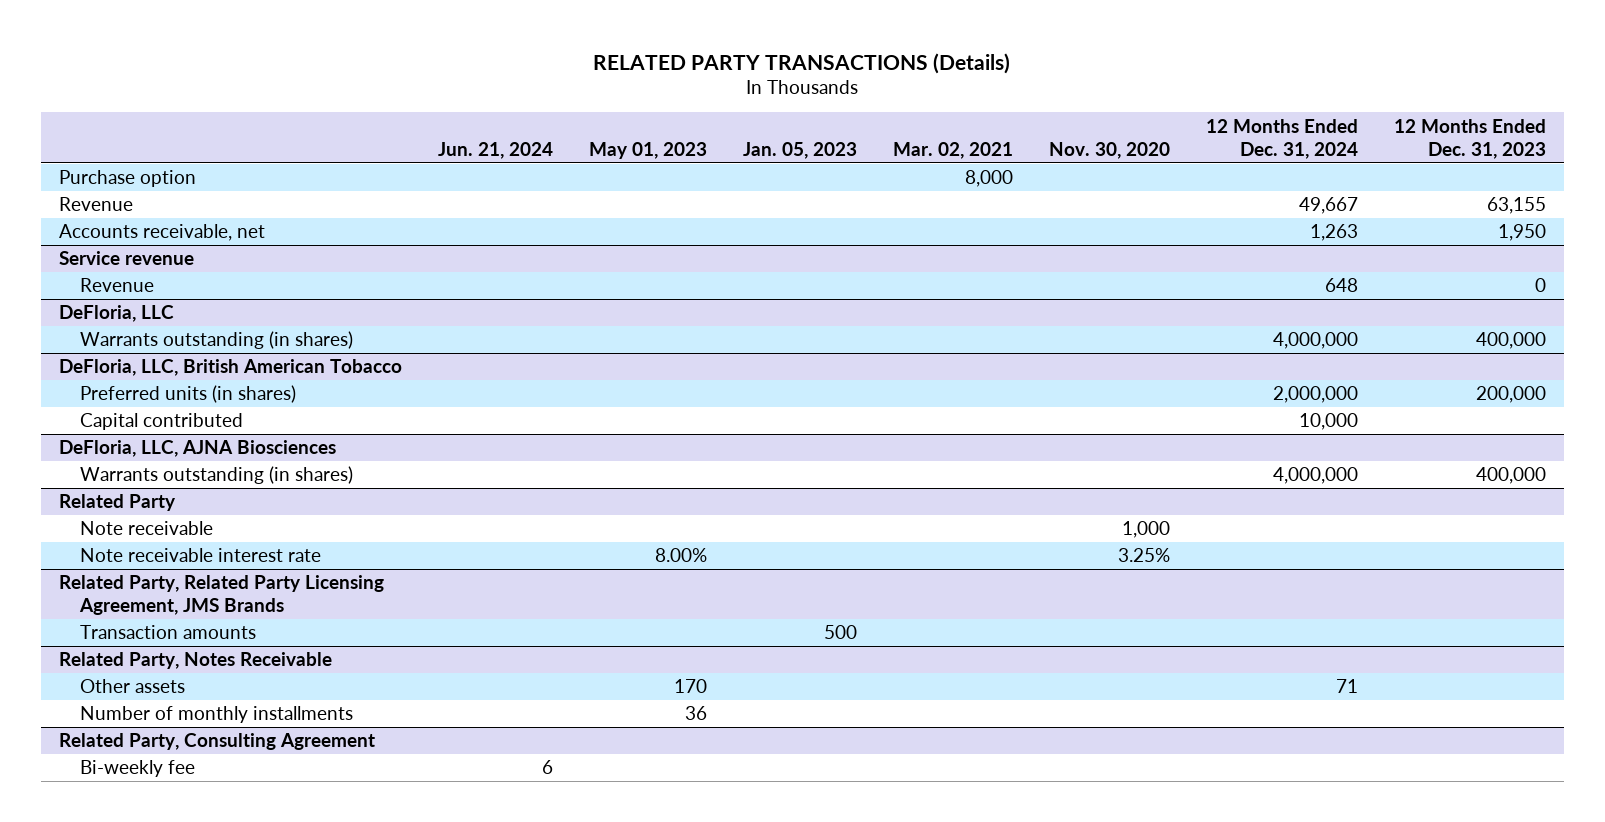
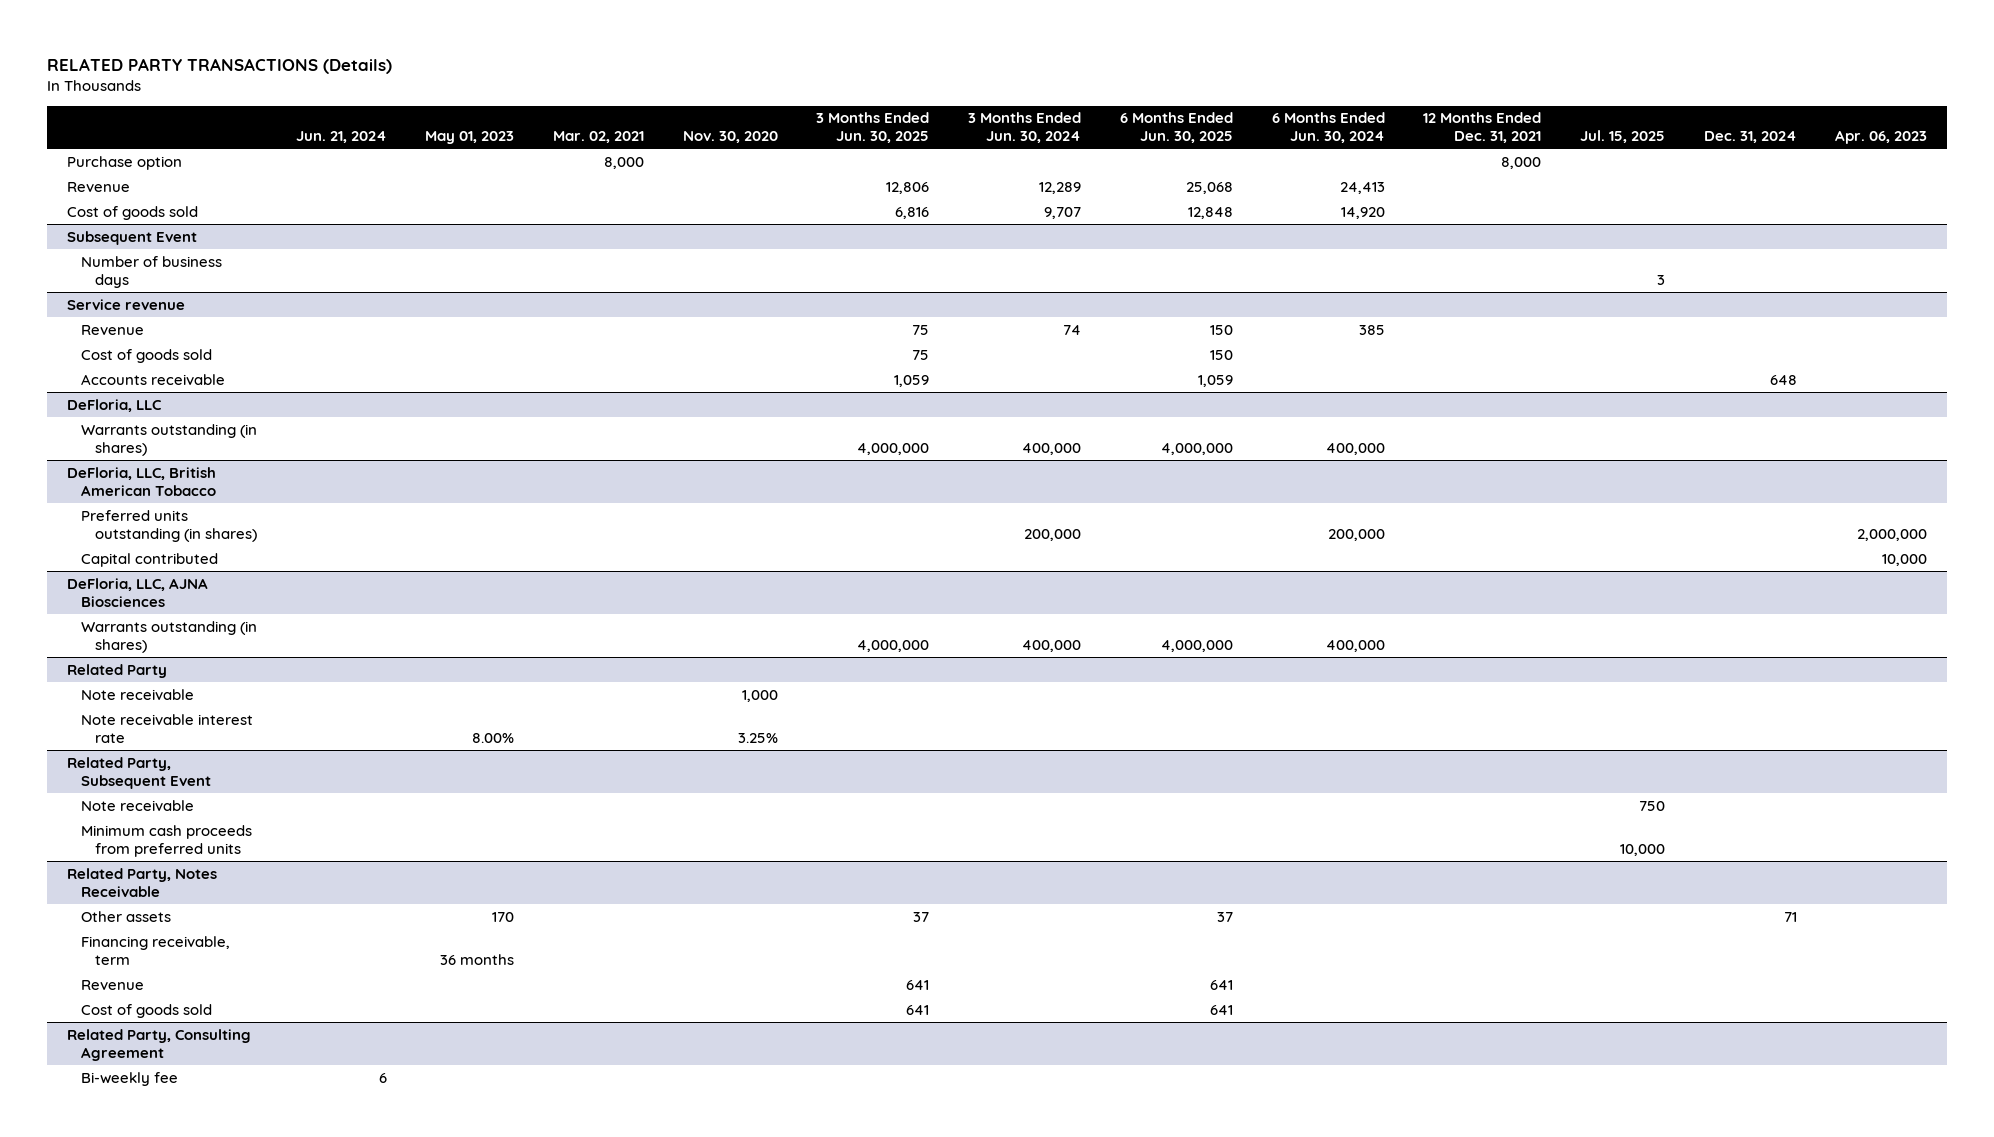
[742,141,857,159] Jan. 05, 2023 -> none
[1205,118,1358,159] 12 Months Ended Dec. 31, 2024 -> none
[1393,118,1546,159] 12 Months Ended Dec. 31, 2023 -> none
none -> [816,112,930,144] 3 Months Ended Jun. 30, 2025
none -> [968,112,1082,144] 3 Months Ended Jun. 30, 2024
none -> [1119,112,1233,144] 6 Months Ended Jun. 30, 2025
none -> [1271,112,1385,144] 6 Months Ended Jun. 30, 2024
none -> [1423,112,1542,144] 12 Months Ended Dec. 31, 2021
none -> [1579,130,1665,144] Jul. 15, 2025
none -> [1703,131,1797,144] Dec. 31, 2024
none -> [1835,130,1928,145] Apr. 06, 2023
[59,224,266,242] Accounts receivable, net -> none
none -> [66,205,198,220] Cost of goods sold
none -> [66,230,197,245] Subsequent Event
none -> [80,255,222,288] Number of business days
none -> [80,348,212,363] Cost of goods sold
none -> [80,373,225,385] Accounts receivable
[79,385,296,404] Preferred units (in shares) -> [80,509,258,542] Preferred units outstanding (in shares)
[59,575,385,616] Related Party, Related Party Licensing Agreement, JMS Brands -> none
[79,625,256,640] Transaction amounts -> none
none -> [66,756,211,789] Related Party, Subsequent Event
none -> [80,799,194,811] Note receivable
none -> [80,824,252,857] Minimum cash proceeds from preferred units
[79,706,353,724] Number of monthly installments -> none
none -> [80,935,230,965] Financing receivable, term
none -> [80,979,144,990] Revenue
none -> [80,1003,212,1018] Cost of goods sold

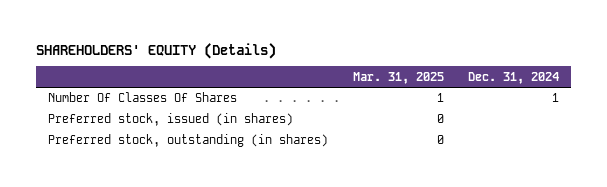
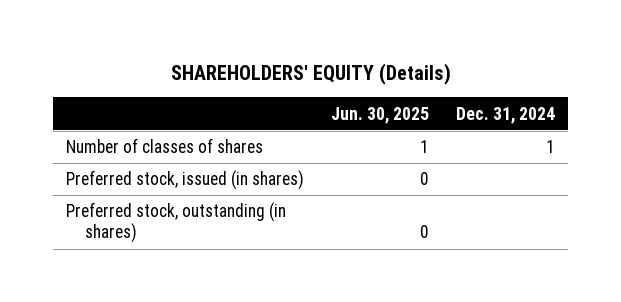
[352,71,444,84] Mar. 31, 2025 -> none
none -> [331,106,430,124] Jun. 30, 2025
[48,92,238,103] Number Of Classes Of Shares -> [66,138,264,154] Number of classes of shares

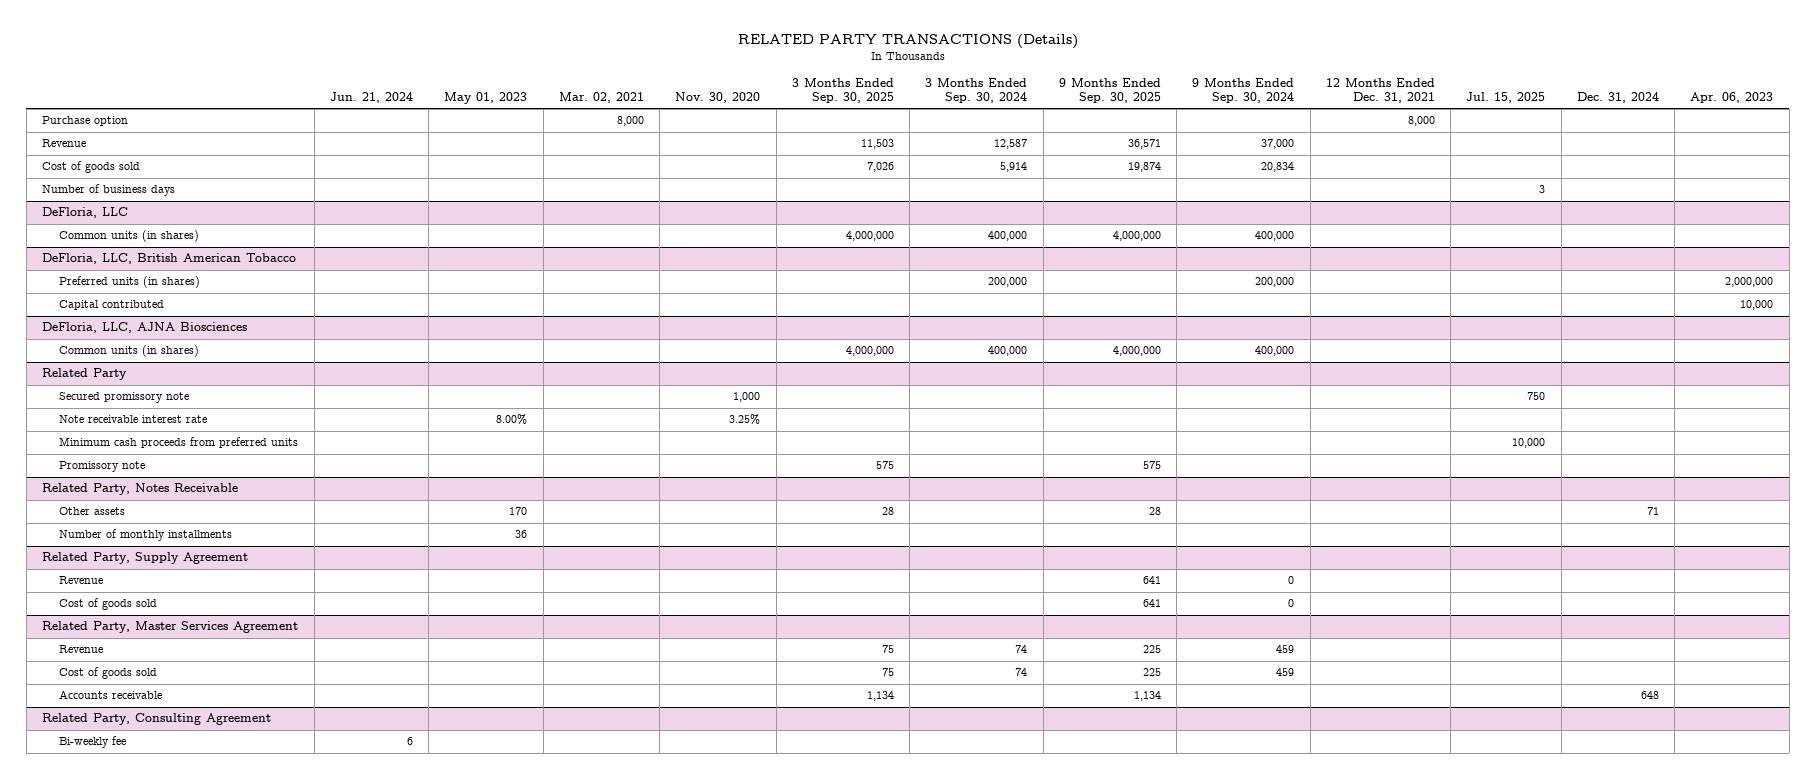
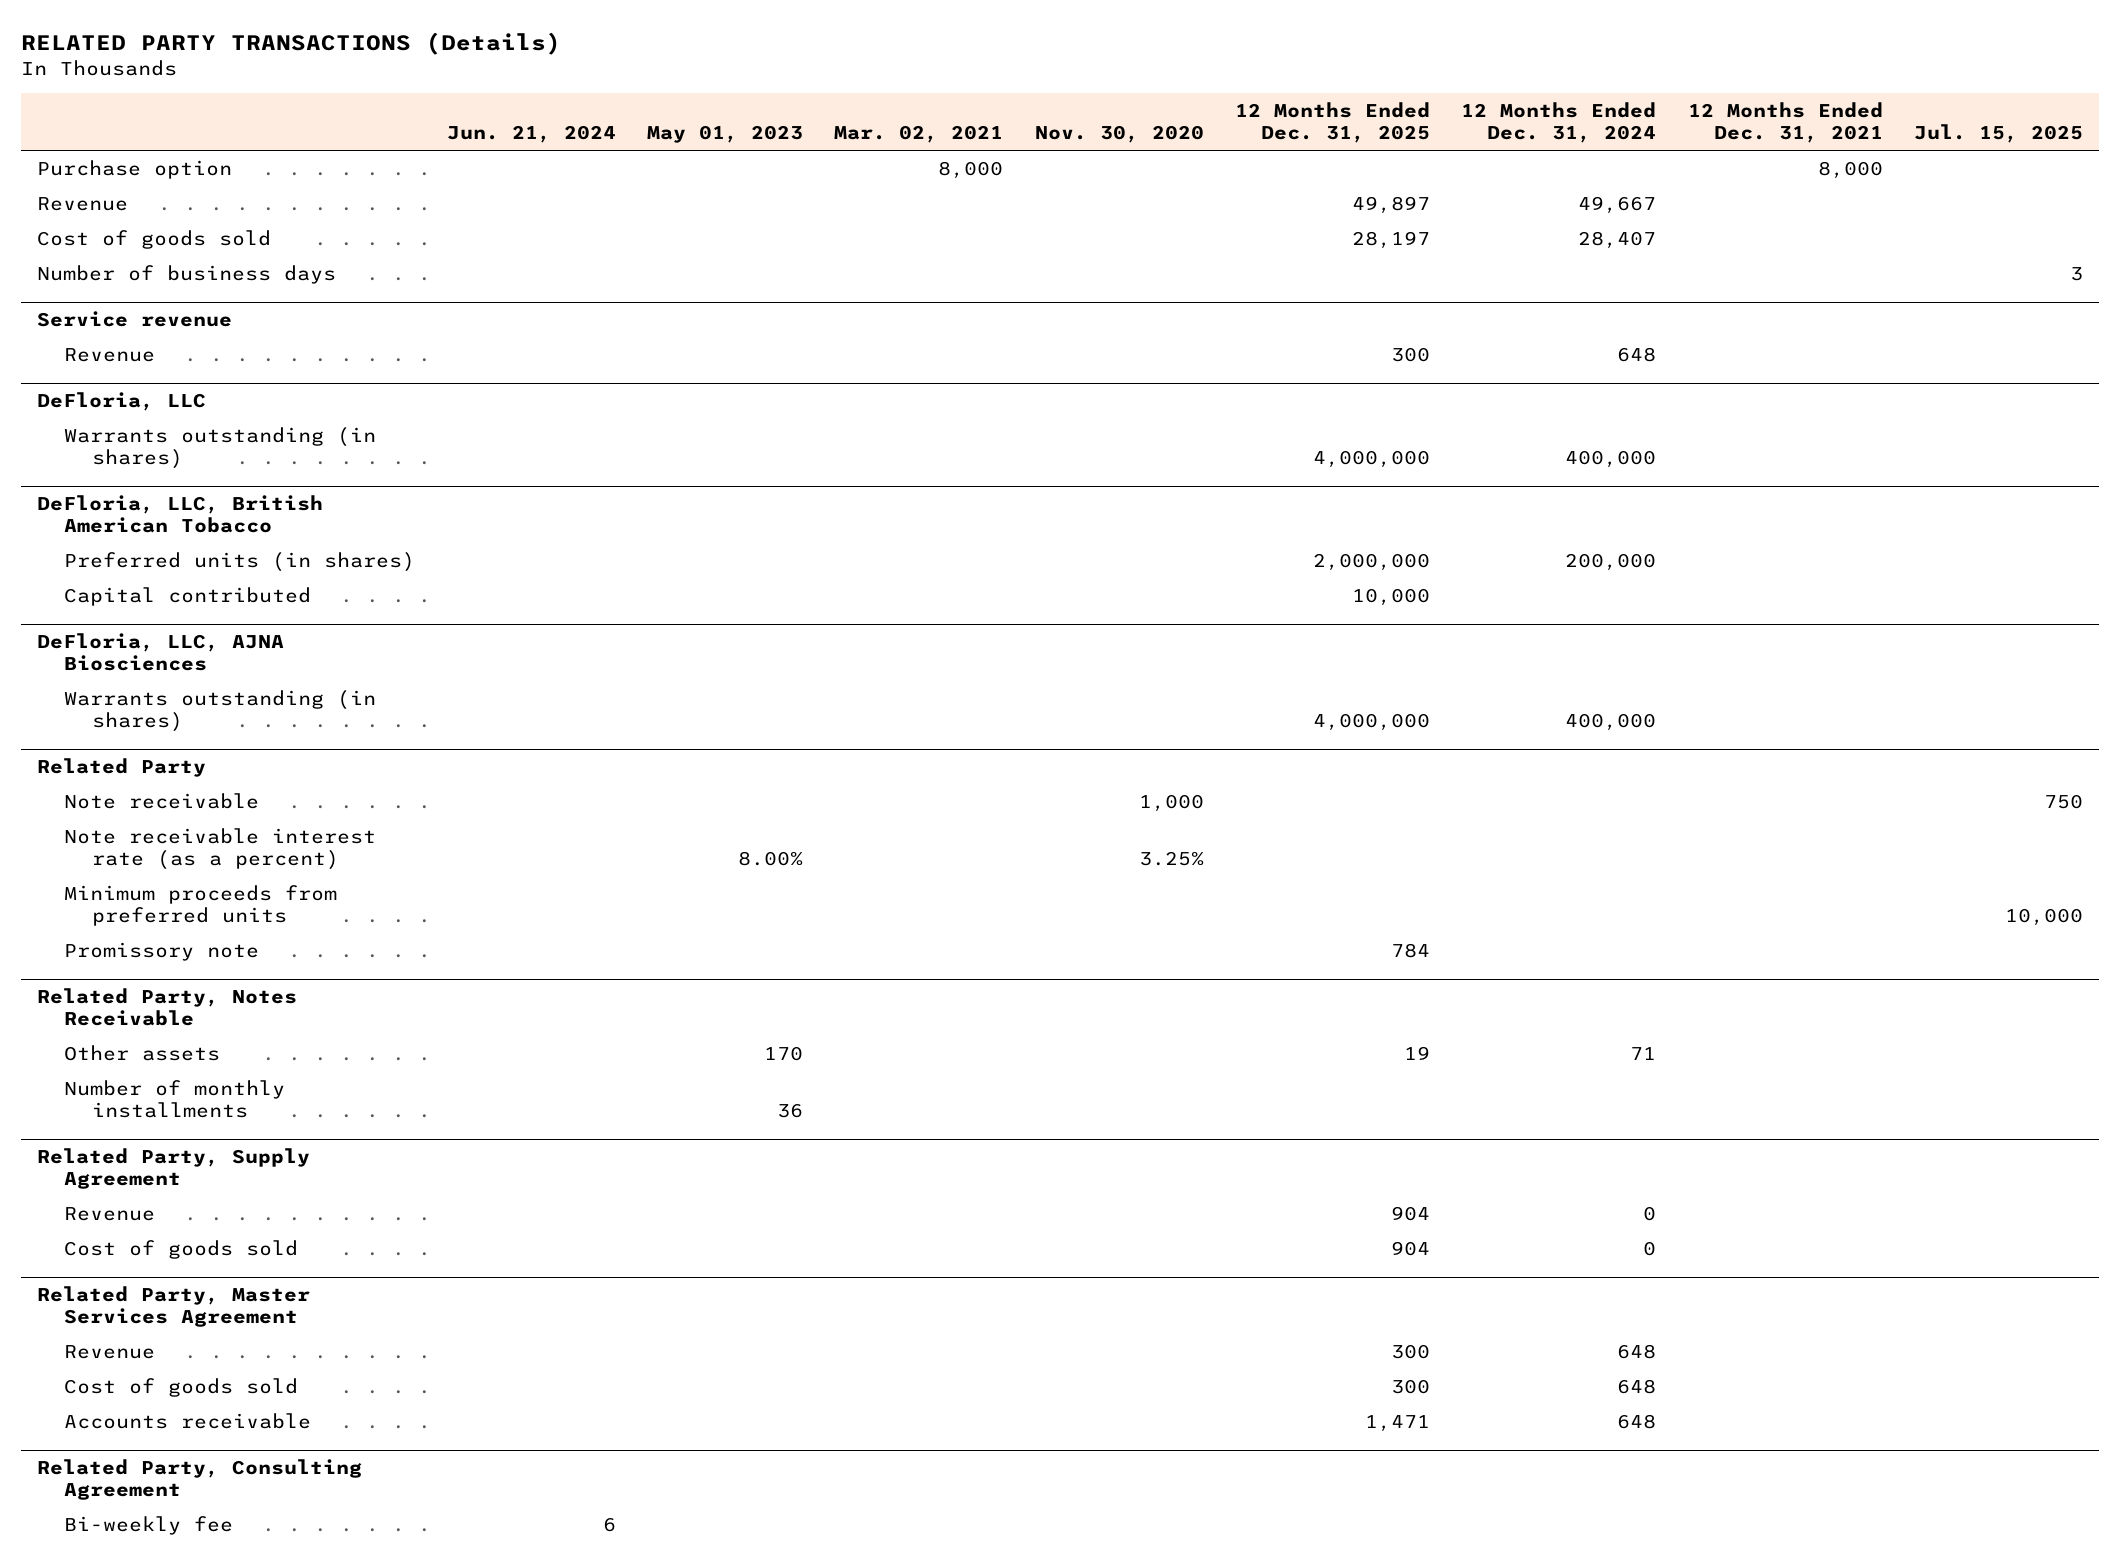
[791,78,894,104] 3 Months Ended Sep. 30, 2025 -> none
[925,78,1028,104] 3 Months Ended Sep. 30, 2024 -> none
[1058,78,1161,104] 9 Months Ended Sep. 30, 2025 -> none
[1192,78,1295,104] 9 Months Ended Sep. 30, 2024 -> none
[1576,92,1659,104] Dec. 31, 2024 -> none
[1690,92,1774,104] Apr. 06, 2023 -> none
none -> [1234,101,1430,144] 12 Months Ended Dec. 31, 2025
none -> [1461,101,1657,144] 12 Months Ended Dec. 31, 2024
none -> [36,311,232,328] Service revenue
none -> [64,347,156,362] Revenue
[59,230,200,243] Common units (in shares) -> [64,426,377,470] Warrants outstanding (in shares)
[59,345,200,358] Common units (in shares) -> [64,689,377,733] Warrants outstanding (in shares)
[59,392,190,404] Secured promissory note -> [64,792,260,809] Note receivable
[59,415,208,424] Note receivable interest rate -> [64,827,377,871] Note receivable interest rate (as a percent)
[59,437,299,449] Minimum cash proceeds from preferred units -> [64,884,338,927] Minimum proceeds from preferred units

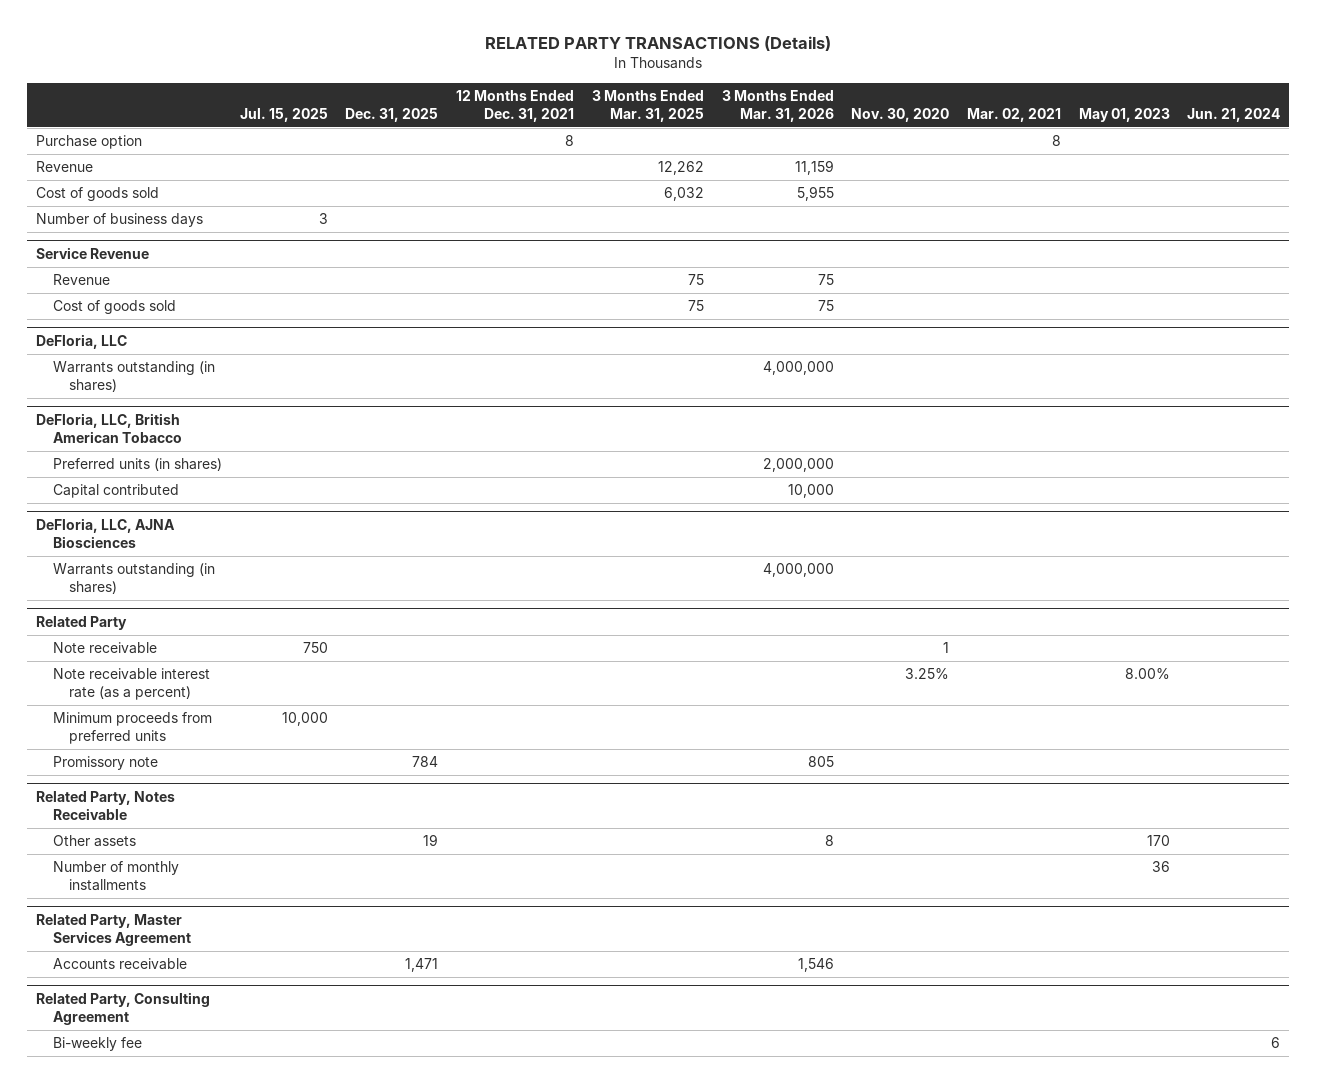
[1234,101,1430,144] 12 Months Ended Dec. 31, 2025 -> none
[1461,101,1657,144] 12 Months Ended Dec. 31, 2024 -> none
none -> [345,107,439,122] Dec. 31, 2025
none -> [591,89,704,122] 3 Months Ended Mar. 31, 2025
none -> [721,89,834,122] 3 Months Ended Mar. 31, 2026
[938,160,1004,179] 8,000 -> [1052,135,1062,147] 8
[1817,160,1883,179] 8,000 -> [565,135,575,147] 8
[36,311,232,328] Service revenue -> [36,247,150,260] Service Revenue
none -> [52,300,176,315] Cost of goods sold
[1138,793,1204,812] 1,000 -> [943,642,950,654] 1
[36,1148,310,1190] Related Party, Supply Agreement -> none
[64,1206,156,1221] Revenue -> none
[64,1239,299,1259] Cost of goods sold -> none
[64,1344,156,1359] Revenue -> none
[64,1377,299,1397] Cost of goods sold -> none

